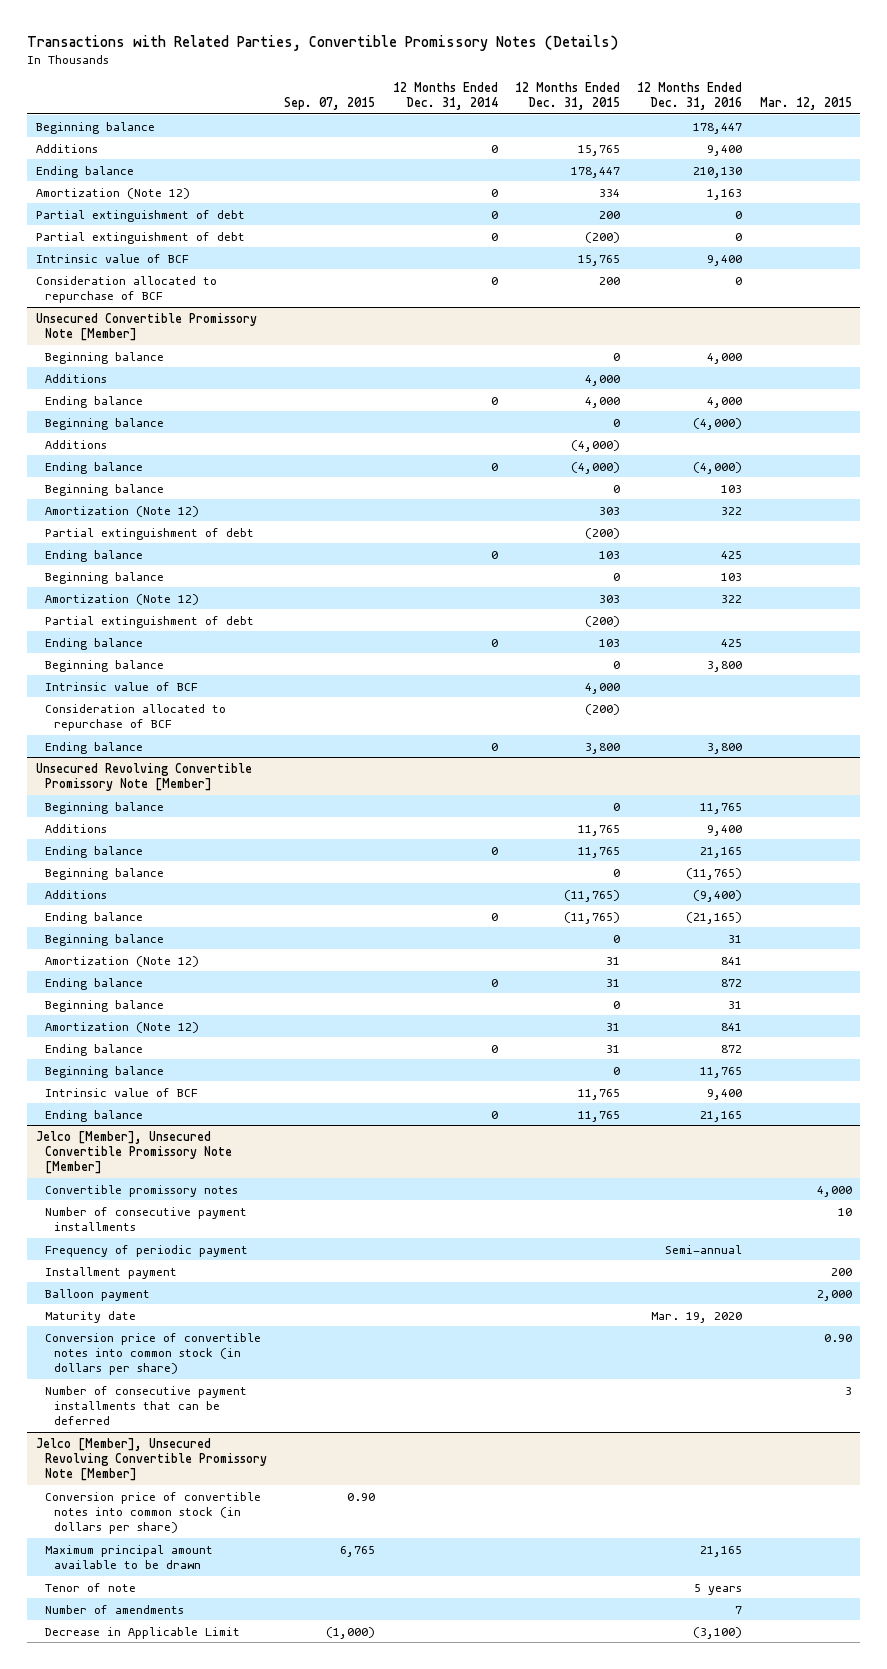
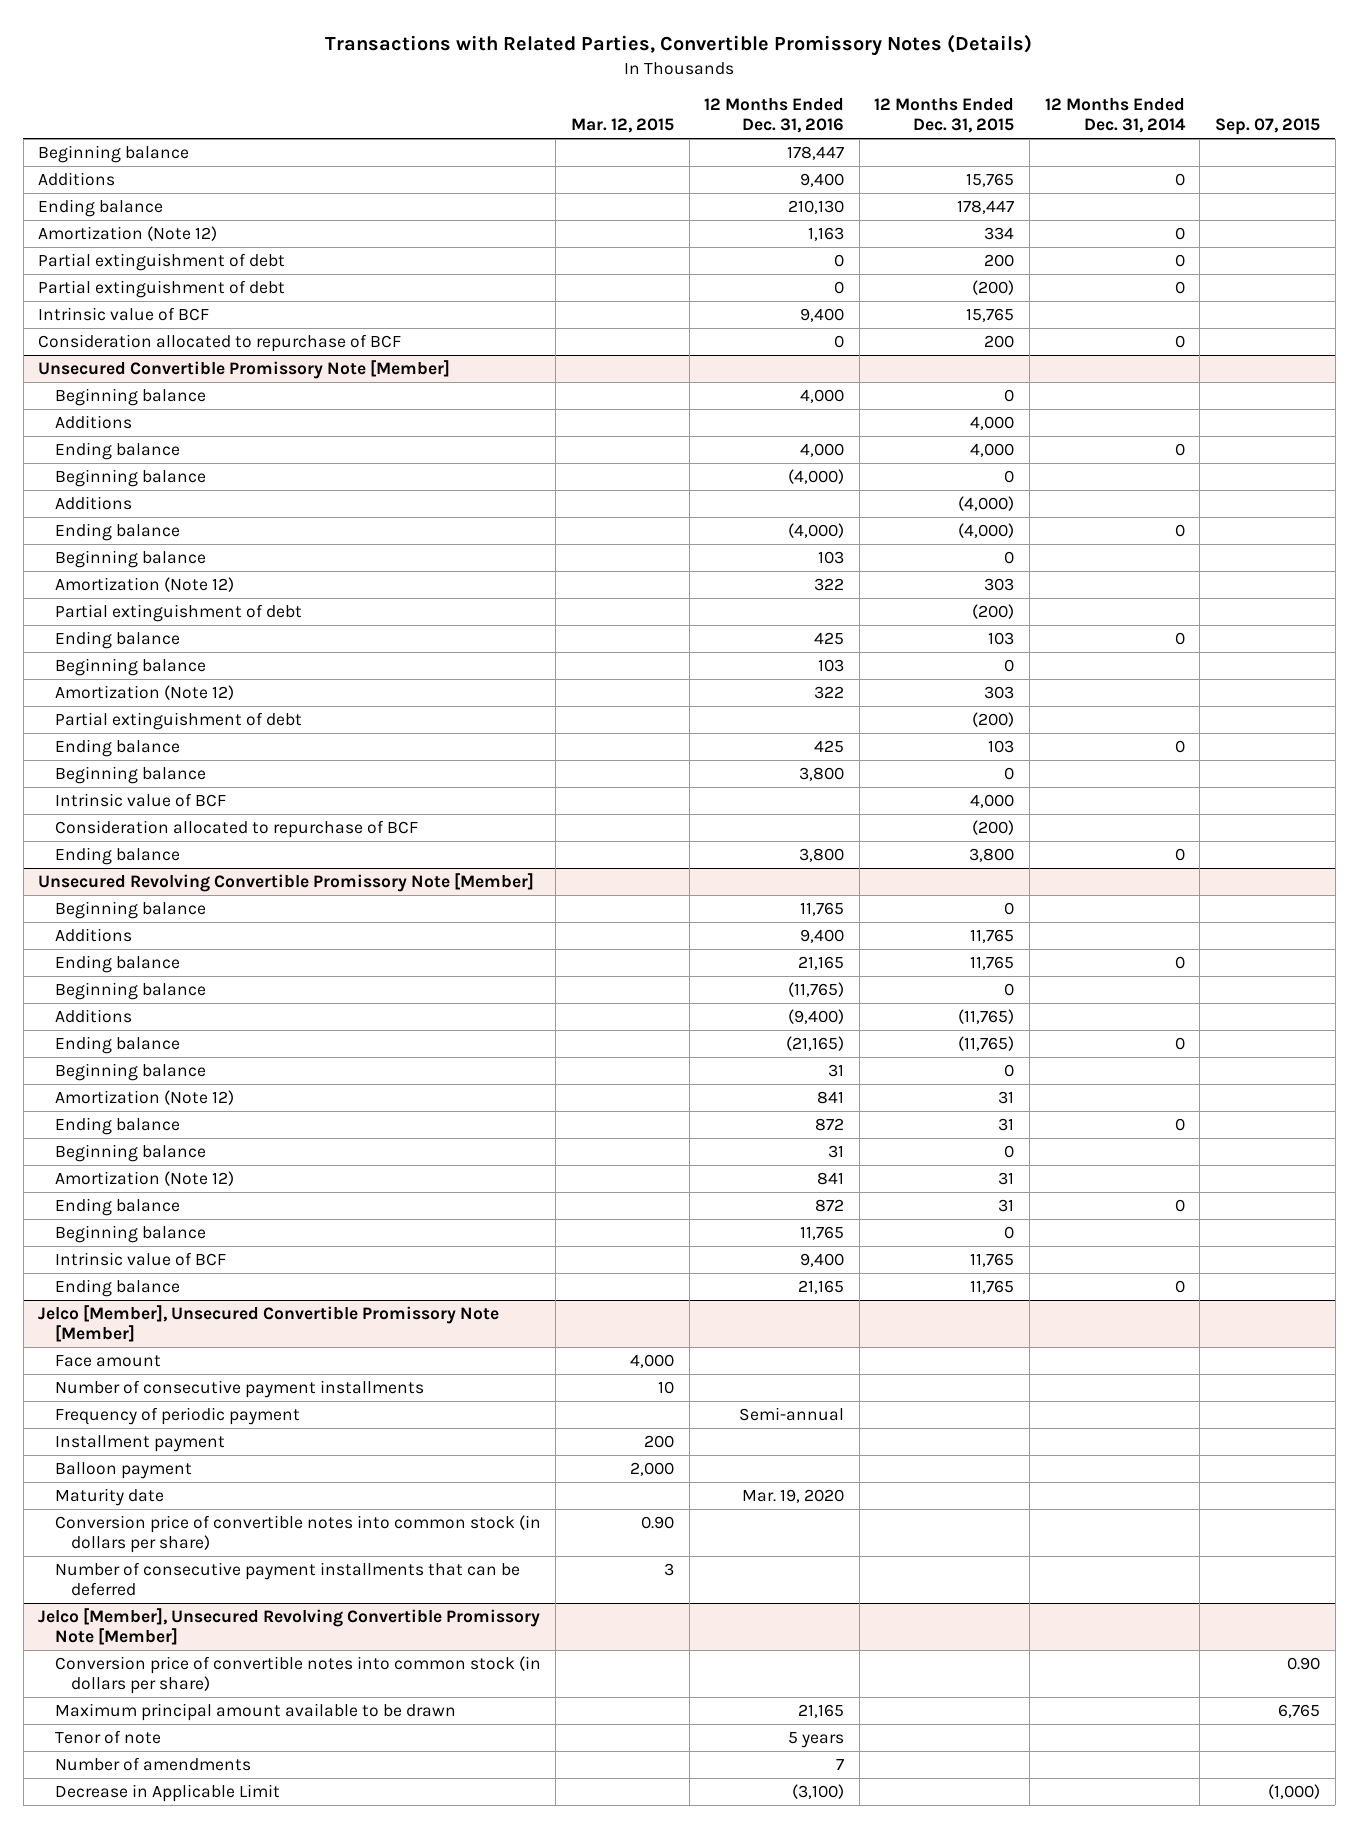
[44,1184,238,1197] Convertible promissory notes -> [54,1354,161,1367] Face amount

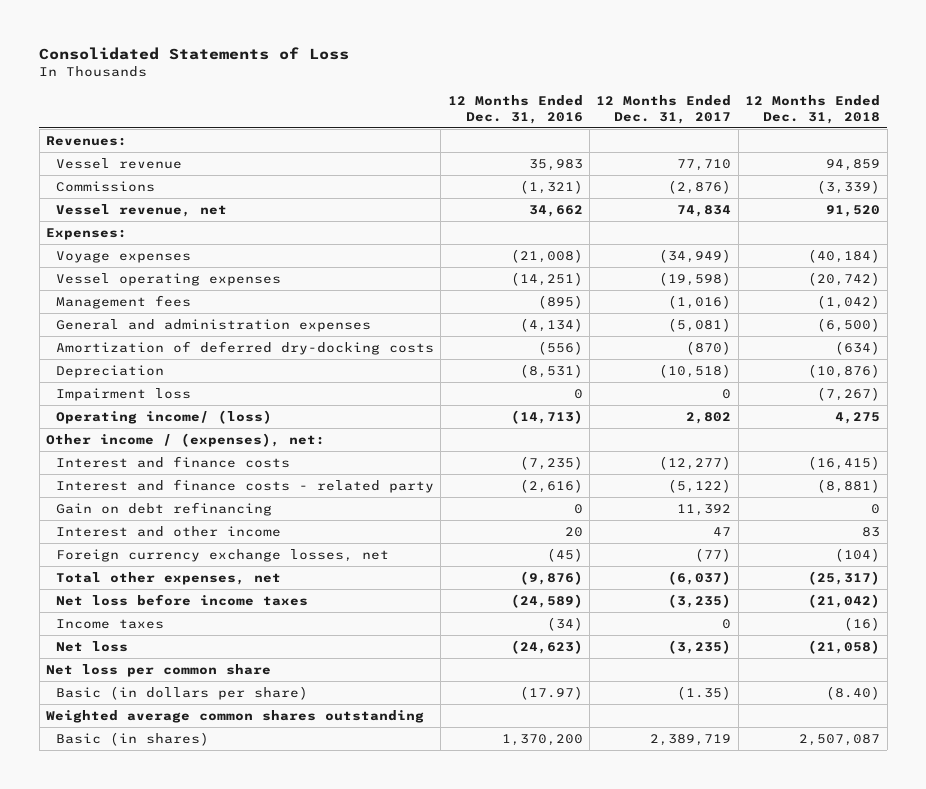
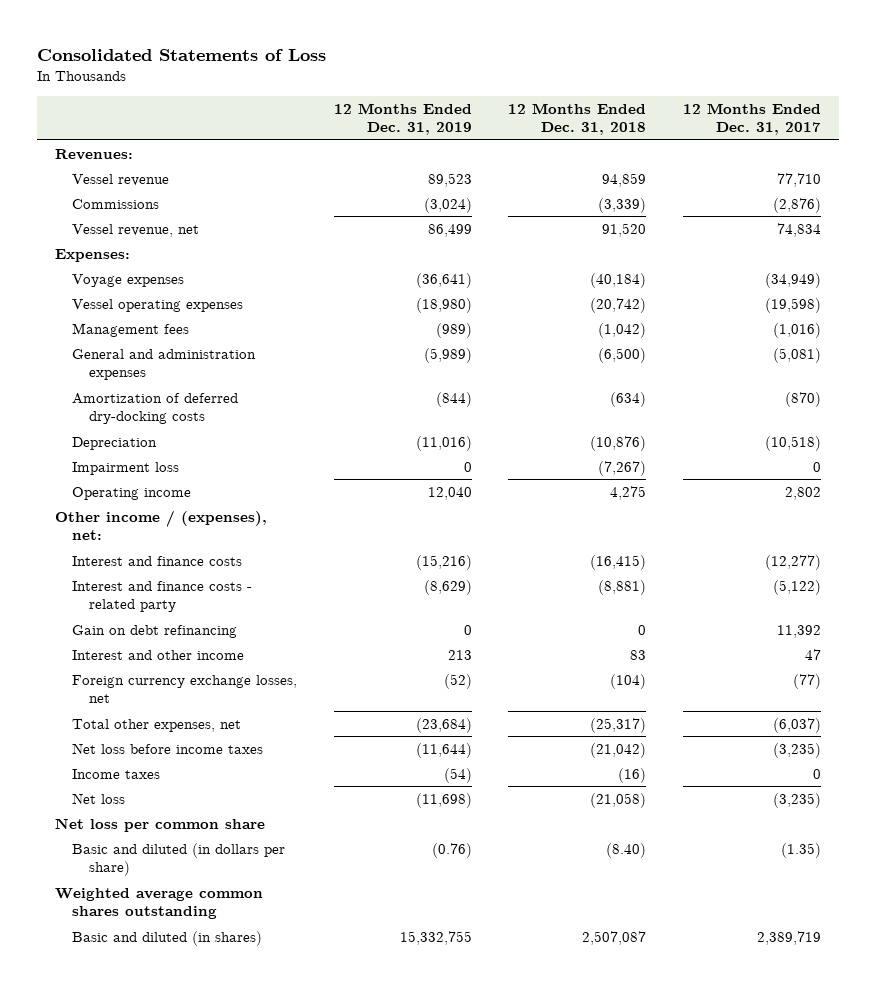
[447,94,583,124] 12 Months Ended Dec. 31, 2016 -> none
none -> [333,102,472,136] 12 Months Ended Dec. 31, 2019
[55,410,272,425] Operating income/ (loss) -> [72,486,192,500] Operating income
[55,686,308,701] Basic (in dollars per share) -> [72,842,286,877] Basic and diluted (in dollars per share)
[55,732,209,747] Basic (in shares) -> [72,930,263,946] Basic and diluted (in shares)

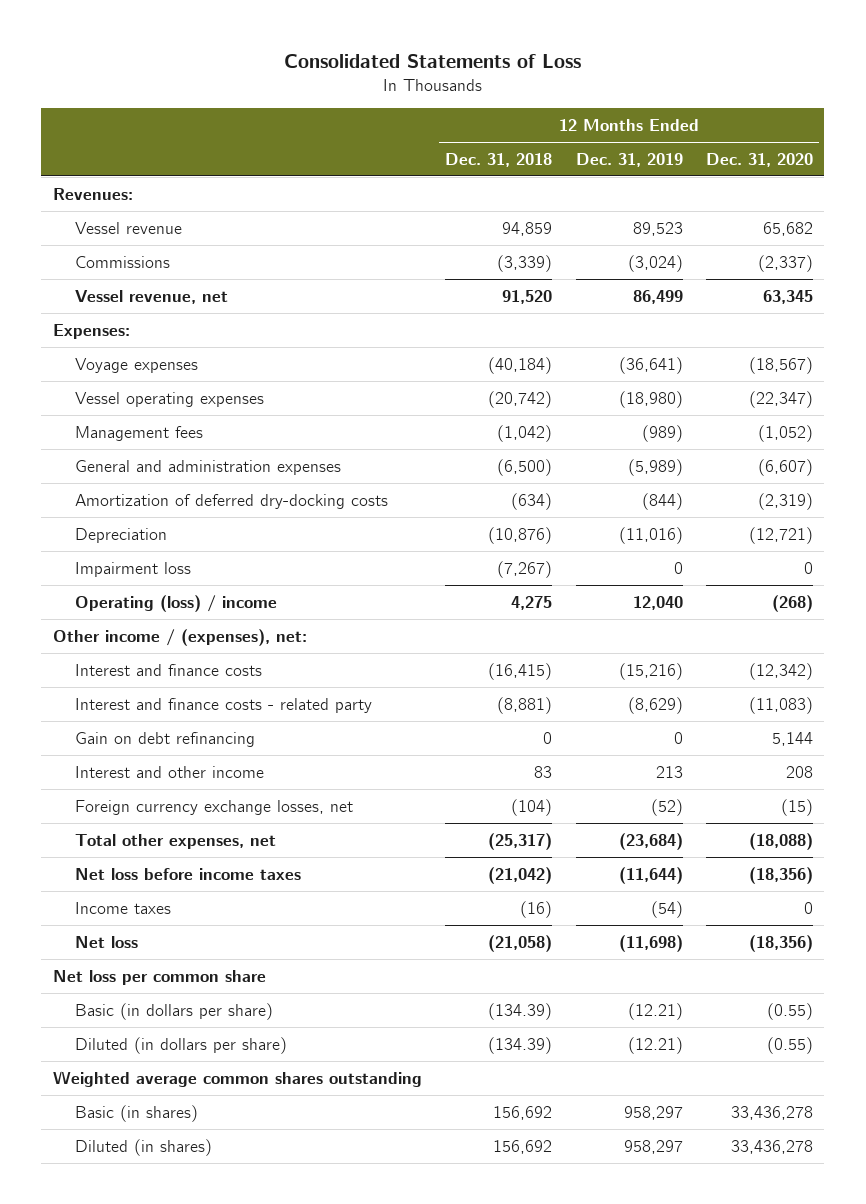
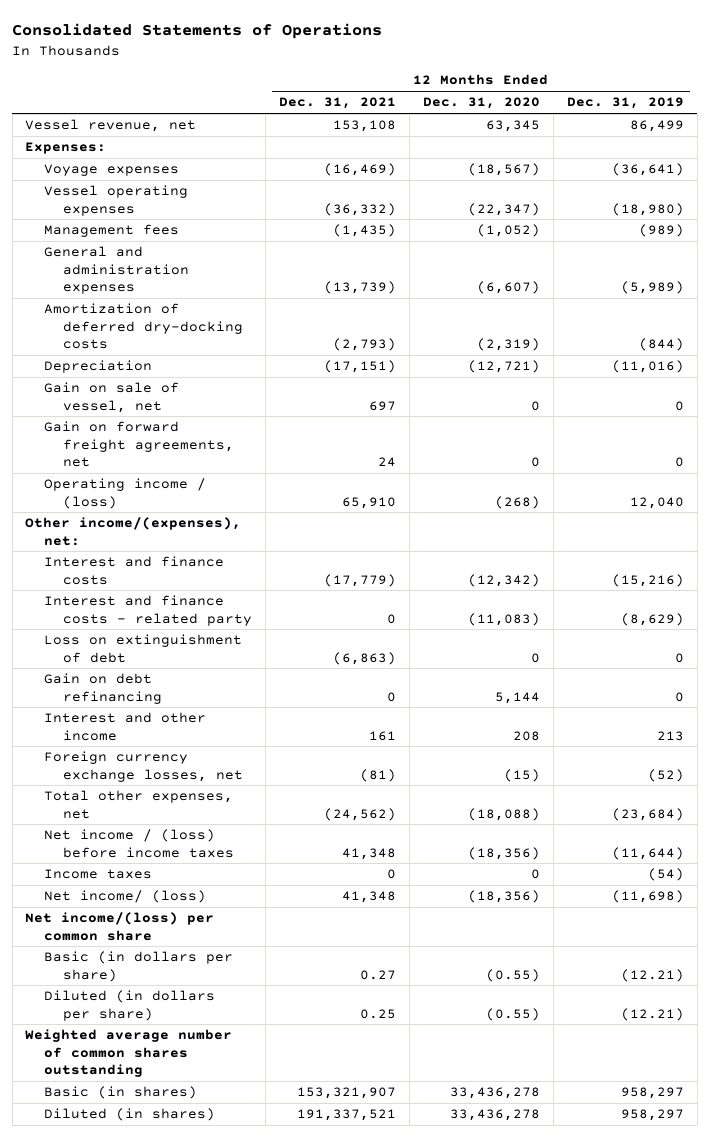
[283,53,581,68] Consolidated Statements of Loss -> [12,22,383,39] Consolidated Statements of Operations
[445,152,553,167] Dec. 31, 2018 -> none
none -> [279,97,397,110] Dec. 31, 2021
[53,187,134,200] Revenues: -> none
[74,221,182,234] Vessel revenue -> none
[74,255,170,268] Commissions -> none
[74,561,191,577] Impairment loss -> none
none -> [44,382,180,413] Gain on sale of vessel, net
none -> [44,421,235,468] Gain on forward freight agreements, net
[74,594,277,612] Operating (loss) / income -> [44,478,207,509] Operating income / (loss)
[53,628,308,646] Other income / (expenses), net: -> [25,517,242,546] Other income/(expenses), net:
none -> [44,634,243,663] Loss on extinguishment of debt
[74,867,301,880] Net loss before income taxes -> [44,829,235,858] Net income / (loss) before income taxes
[74,935,138,948] Net loss -> [44,890,207,904] Net income/ (loss)
[53,969,267,985] Net loss per common share -> [25,912,215,941] Net income/(loss) per common share
[53,1070,423,1087] Weighted average common shares outstanding -> [25,1029,233,1078] Weighted average number of common shares outstanding

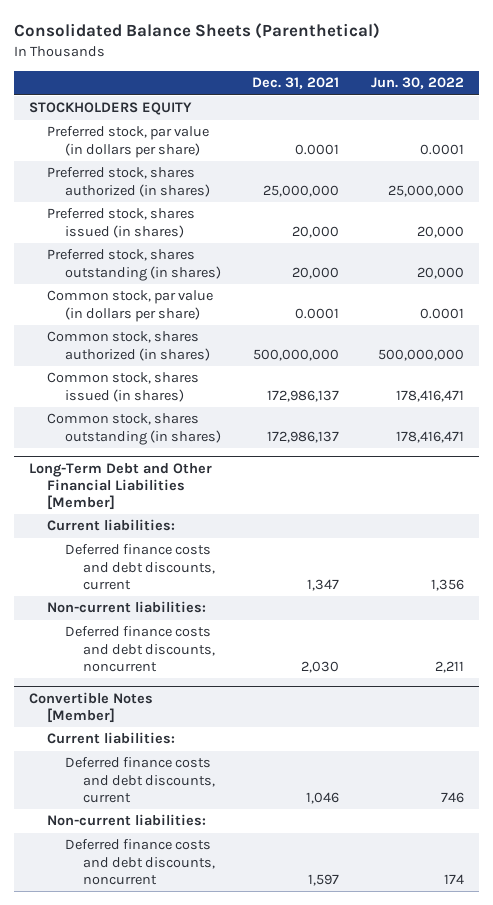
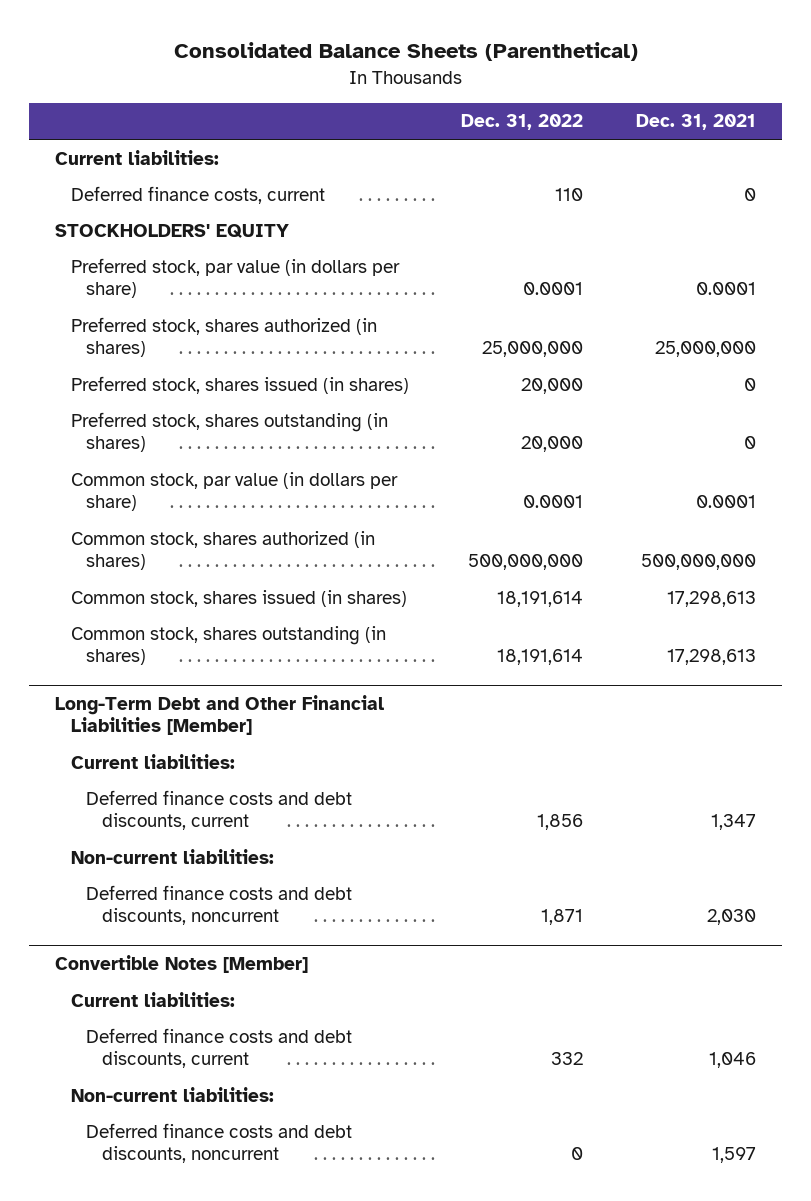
[370,77,464,90] Jun. 30, 2022 -> none
none -> [461,114,584,131] Dec. 31, 2022
none -> [55,149,220,165] Current liabilities:
none -> [70,185,325,204] Deferred finance costs, current
[29,102,193,116] STOCKHOLDERS EQUITY -> [55,223,290,238] STOCKHOLDERS' EQUITY
[292,225,340,238] 20,000 -> [743,377,756,391] 0
[292,266,340,279] 20,000 -> [743,436,756,450] 0
[267,389,340,402] 172,986,137 -> [666,590,756,607] 17,298,613
[267,430,340,443] 172,986,137 -> [666,649,756,666] 17,298,613

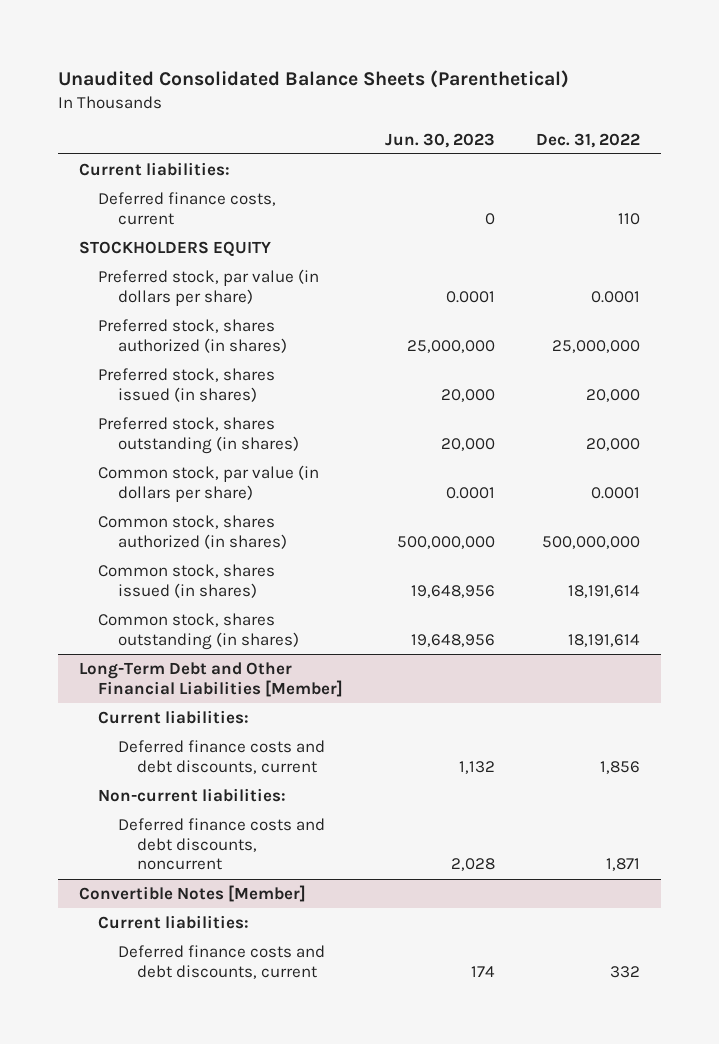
[173,42,638,62] Consolidated Balance Sheets (Parenthetical) -> [58,69,570,88] Unaudited Consolidated Balance Sheets (Parenthetical)
[635,114,756,131] Dec. 31, 2021 -> none
none -> [384,132,495,148] Jun. 30, 2023
[55,223,290,238] STOCKHOLDERS' EQUITY -> [79,240,272,257] STOCKHOLDERS EQUITY
[70,1086,274,1102] Non-current liabilities: -> none
[86,1122,353,1164] Deferred finance costs and debt discounts, noncurrent -> none

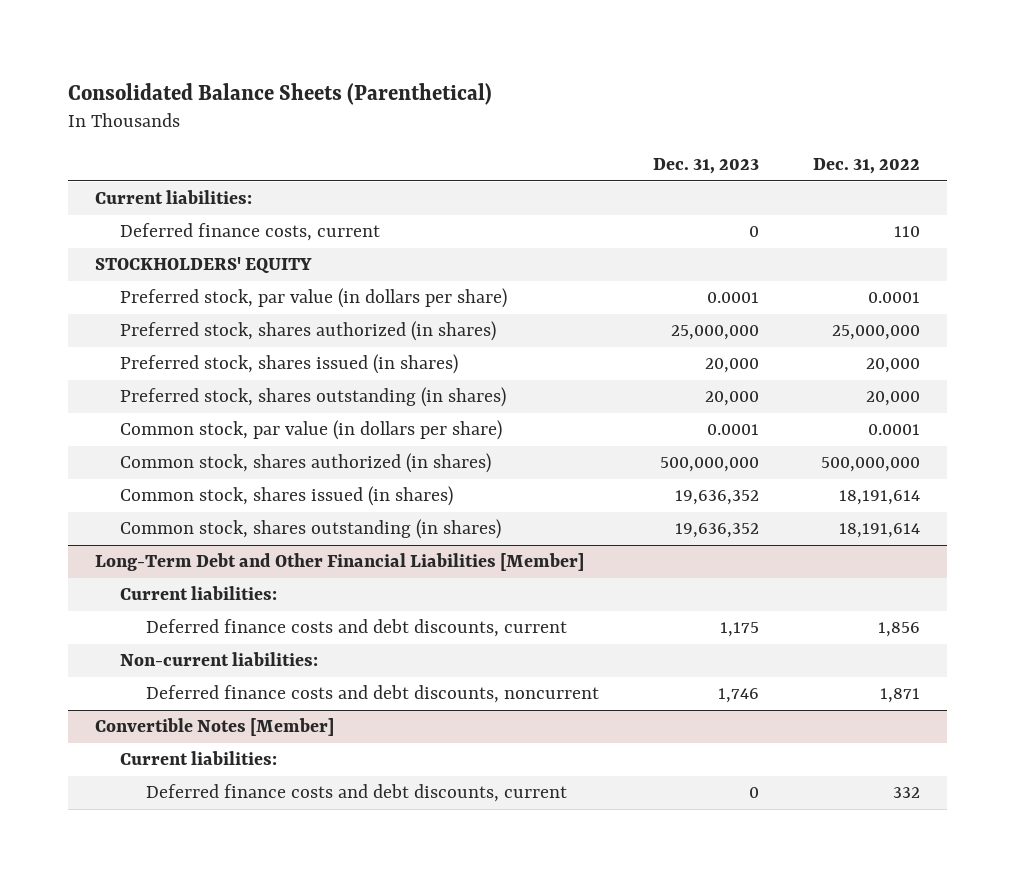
[58,69,570,88] Unaudited Consolidated Balance Sheets (Parenthetical) -> [67,82,492,105] Consolidated Balance Sheets (Parenthetical)
[384,132,495,148] Jun. 30, 2023 -> none
none -> [652,157,759,174] Dec. 31, 2023
[79,240,272,257] STOCKHOLDERS EQUITY -> [94,257,312,274] STOCKHOLDERS' EQUITY

